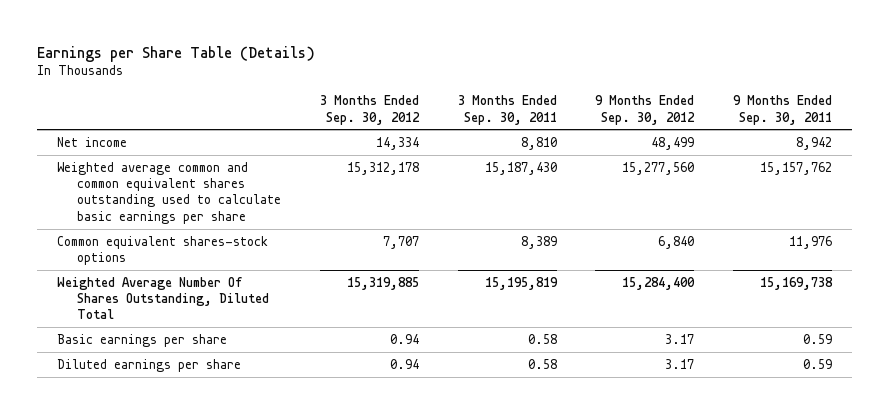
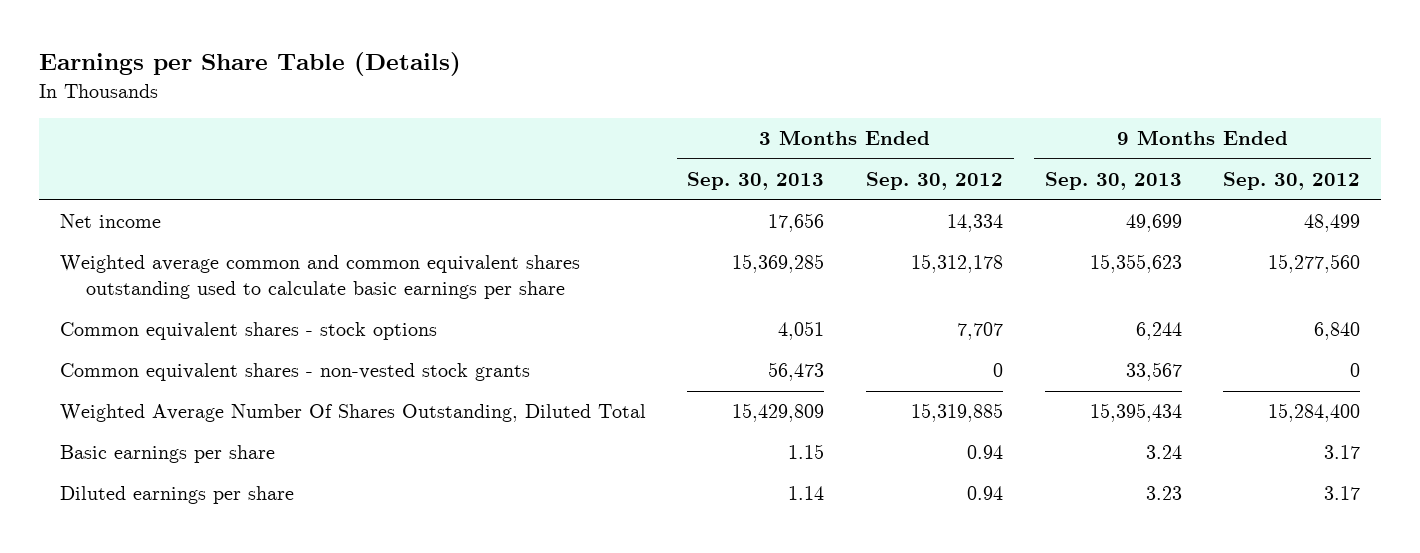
[457,95,557,125] 3 Months Ended Sep. 30, 2011 -> none
[733,95,833,125] 9 Months Ended Sep. 30, 2011 -> none
none -> [687,172,825,191] Sep. 30, 2013
none -> [1044,172,1182,191] Sep. 30, 2013
[56,235,268,266] Common equivalent shares-stock options -> [59,322,437,341] Common equivalent shares - stock options
none -> [59,363,530,382] Common equivalent shares - non-vested stock grants

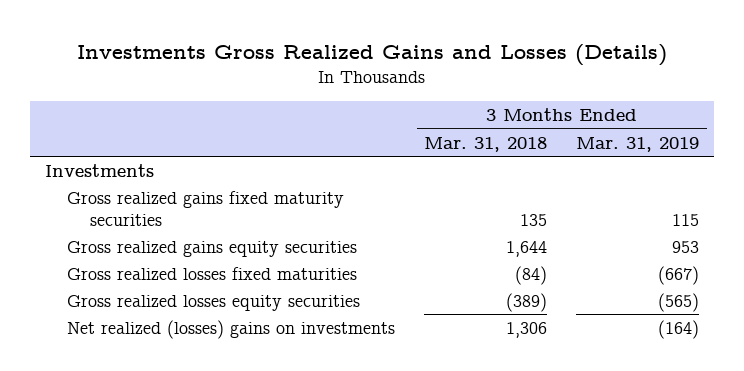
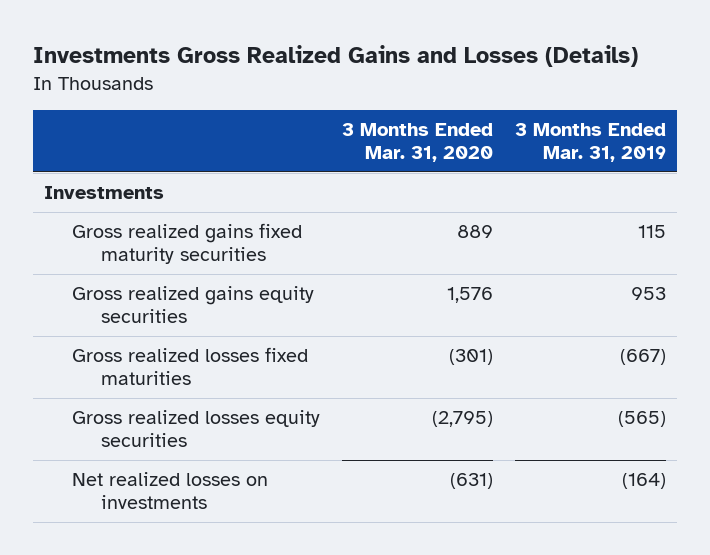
[424,136,548,152] Mar. 31, 2018 -> none
none -> [342,123,494,163] 3 Months Ended Mar. 31, 2020
[67,319,396,339] Net realized (losses) gains on investments -> [72,472,269,510] Net realized losses on investments

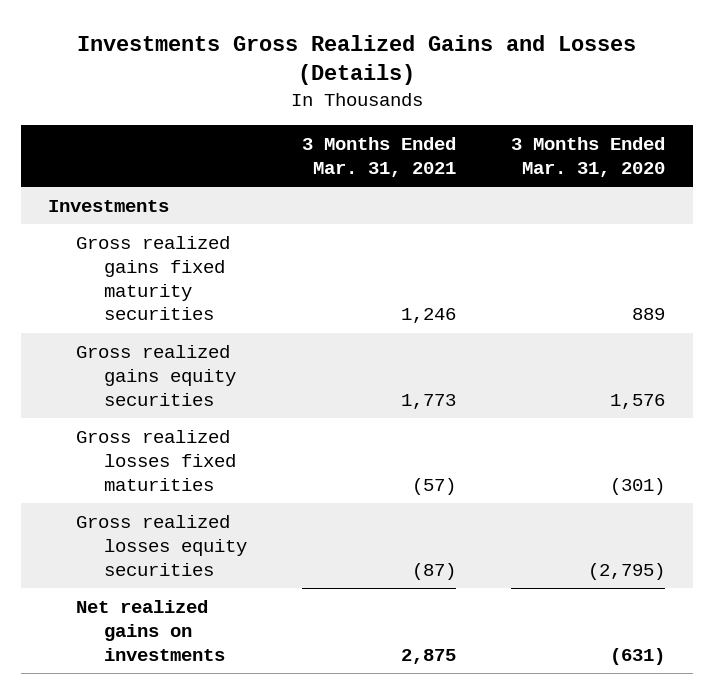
[515,123,667,163] 3 Months Ended Mar. 31, 2019 -> none
none -> [302,137,457,178] 3 Months Ended Mar. 31, 2021
[72,472,269,510] Net realized losses on investments -> [76,600,226,661] Net realized gains on investments

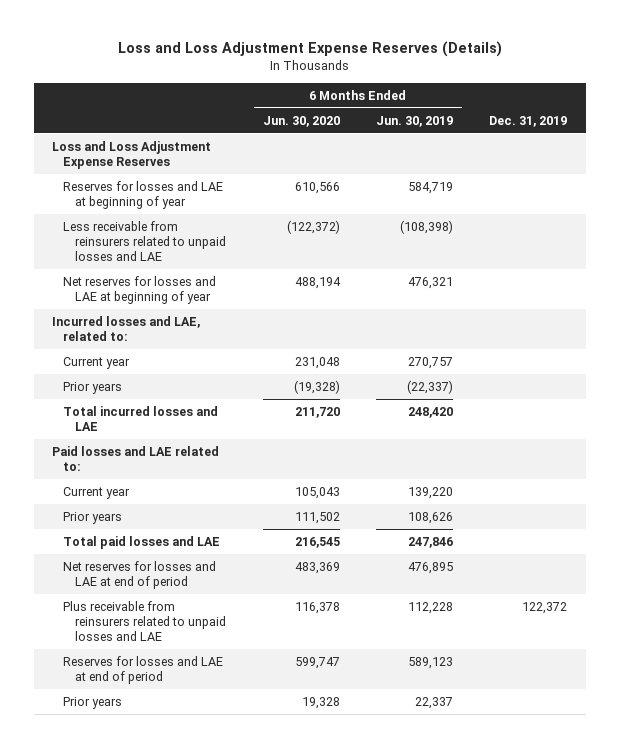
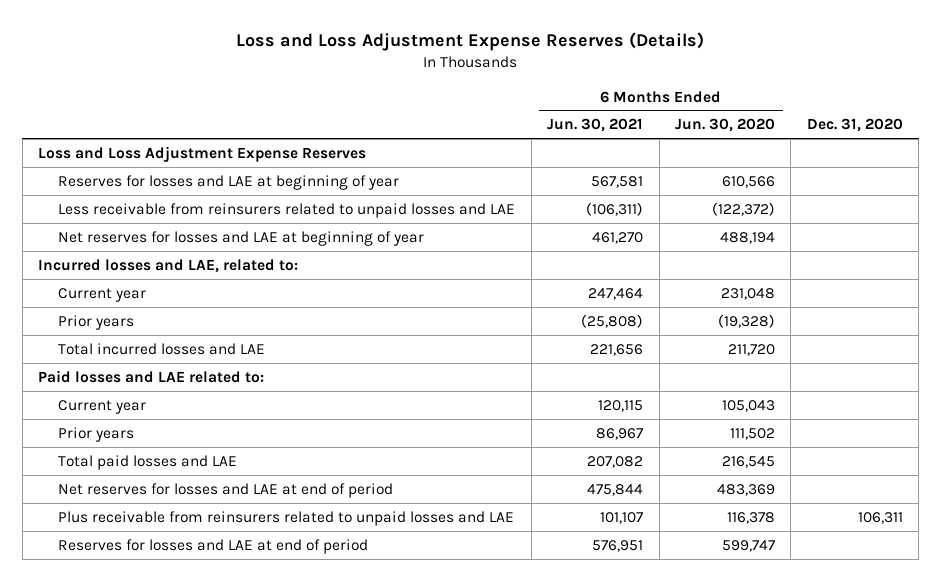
[375,115,453,127] Jun. 30, 2019 -> none
[489,115,568,127] Dec. 31, 2019 -> none
none -> [547,118,644,133] Jun. 30, 2021
none -> [806,118,903,133] Dec. 31, 2020
[63,696,123,709] Prior years -> none

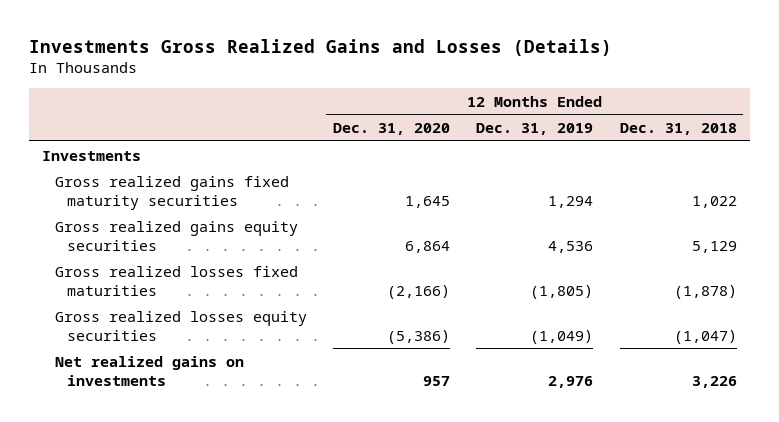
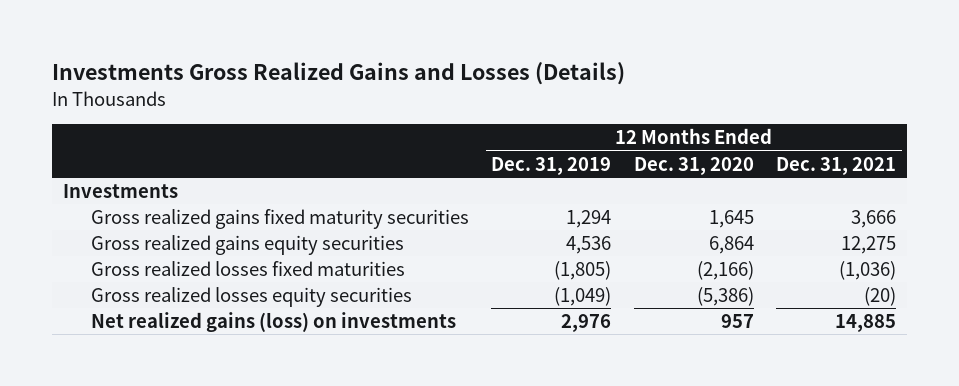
[619,123,737,136] Dec. 31, 2018 -> none
none -> [776,156,897,175] Dec. 31, 2021
[54,355,244,386] Net realized gains on investments -> [90,311,456,332] Net realized gains (loss) on investments

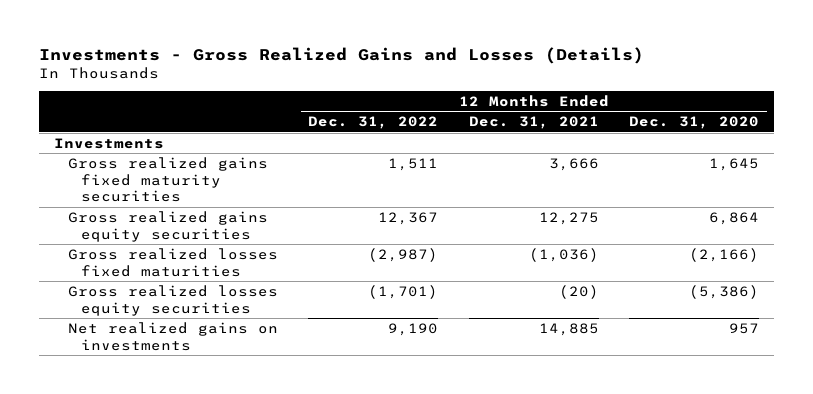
[51,62,625,86] Investments Gross Realized Gains and Losses (Details) -> [39,46,645,64] Investments - Gross Realized Gains and Losses (Details)
[491,156,612,175] Dec. 31, 2019 -> none
none -> [308,116,439,130] Dec. 31, 2022
[90,311,456,332] Net realized gains (loss) on investments -> [67,321,278,351] Net realized gains on investments

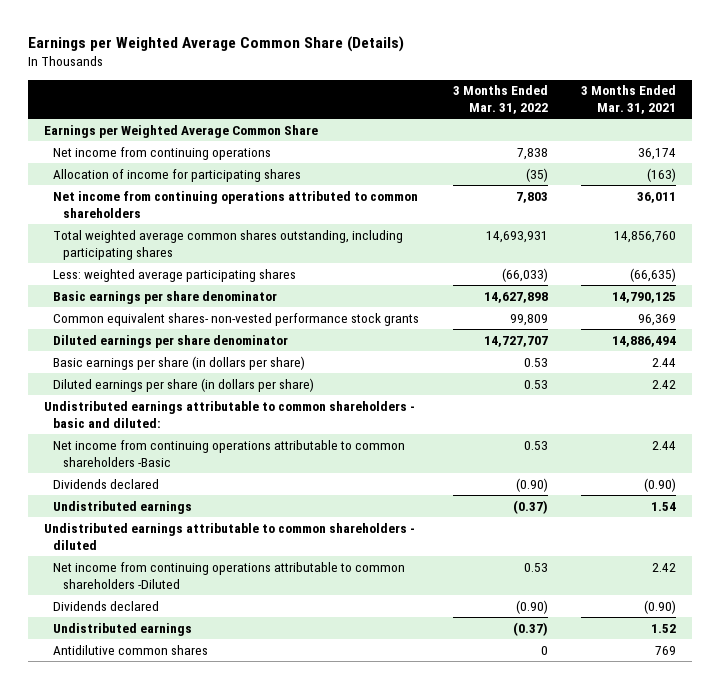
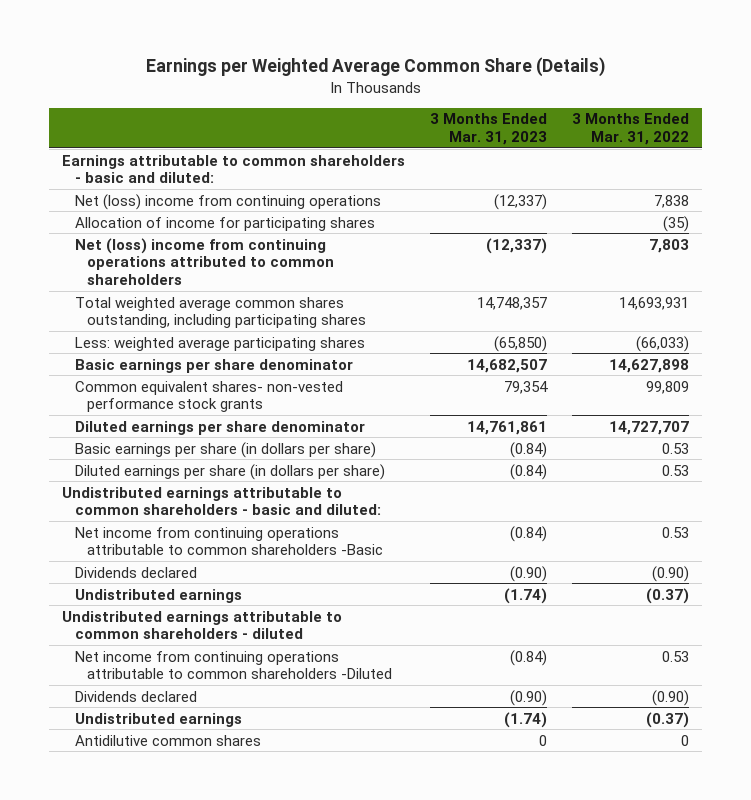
[580,85,676,115] 3 Months Ended Mar. 31, 2021 -> none
none -> [430,113,548,146] 3 Months Ended Mar. 31, 2023
[44,124,319,138] Earnings per Weighted Average Common Share -> [61,154,405,184] Earnings attributable to common shareholders - basic and diluted:
[53,146,272,160] Net income from continuing operations -> [74,193,381,210] Net (loss) income from continuing operations
[53,190,419,218] Net income from continuing operations attributed to common shareholders -> [74,237,335,286] Net (loss) income from continuing operations attributed to common shareholders

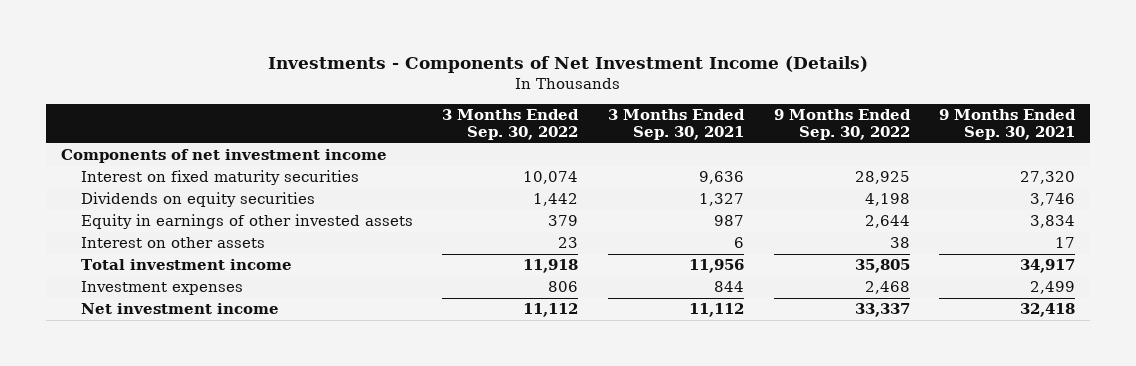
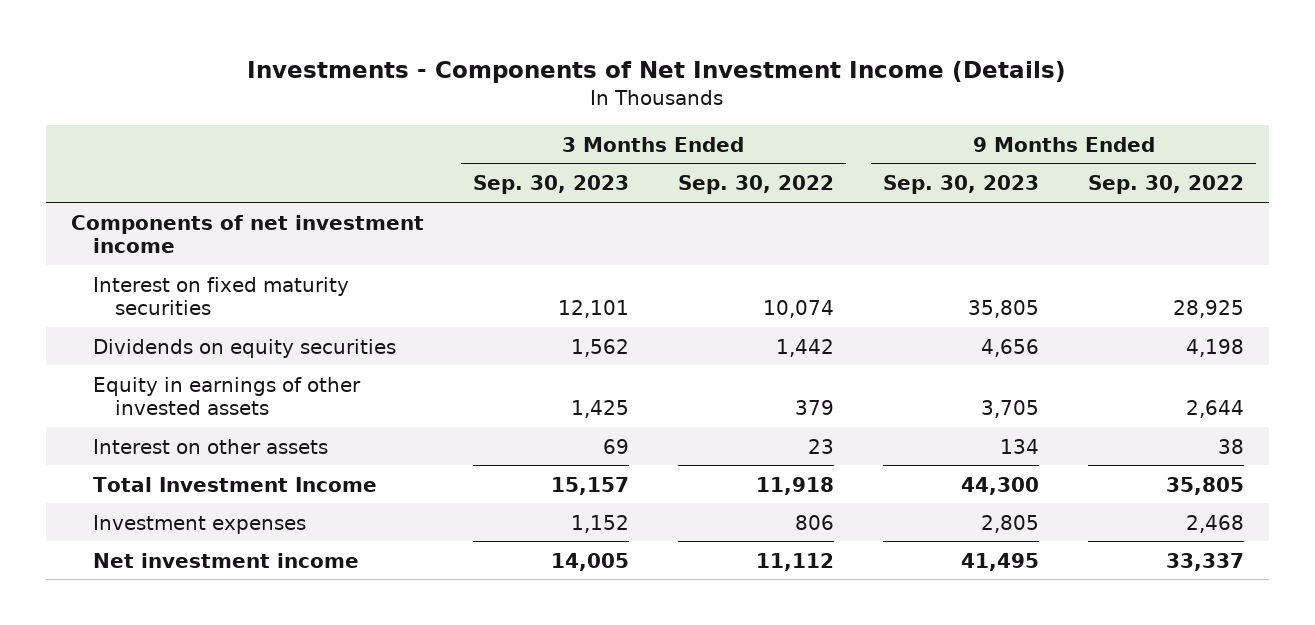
[608,108,746,140] 3 Months Ended Sep. 30, 2021 -> none
[939,108,1077,140] 9 Months Ended Sep. 30, 2021 -> none
none -> [472,175,629,195] Sep. 30, 2023
none -> [883,175,1040,195] Sep. 30, 2023
[80,259,292,271] Total investment income -> [93,476,378,492] Total Investment Income

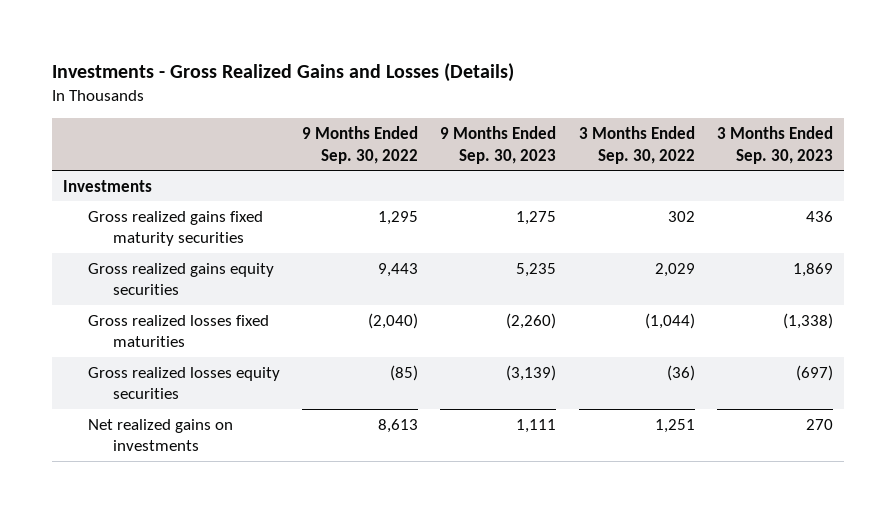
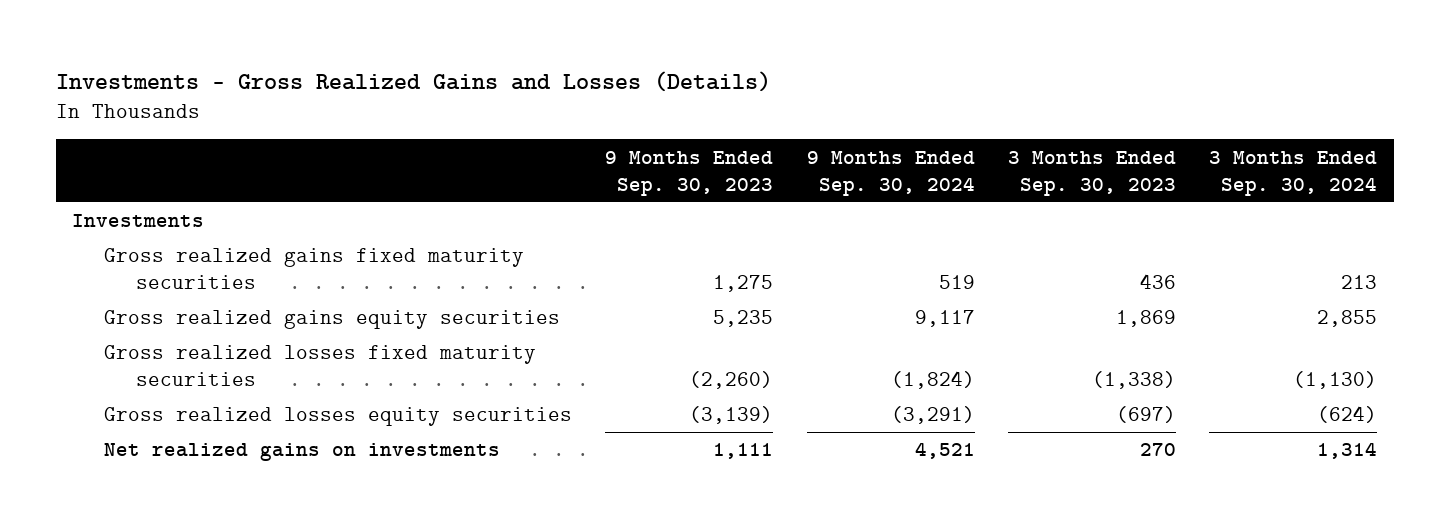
[302,126,419,164] 9 Months Ended Sep. 30, 2022 -> none
[578,126,695,164] 3 Months Ended Sep. 30, 2022 -> none
none -> [806,150,975,196] 9 Months Ended Sep. 30, 2024
none -> [1209,150,1378,196] 3 Months Ended Sep. 30, 2024
[87,314,269,348] Gross realized losses fixed maturities -> [104,345,537,387] Gross realized losses fixed maturity securities

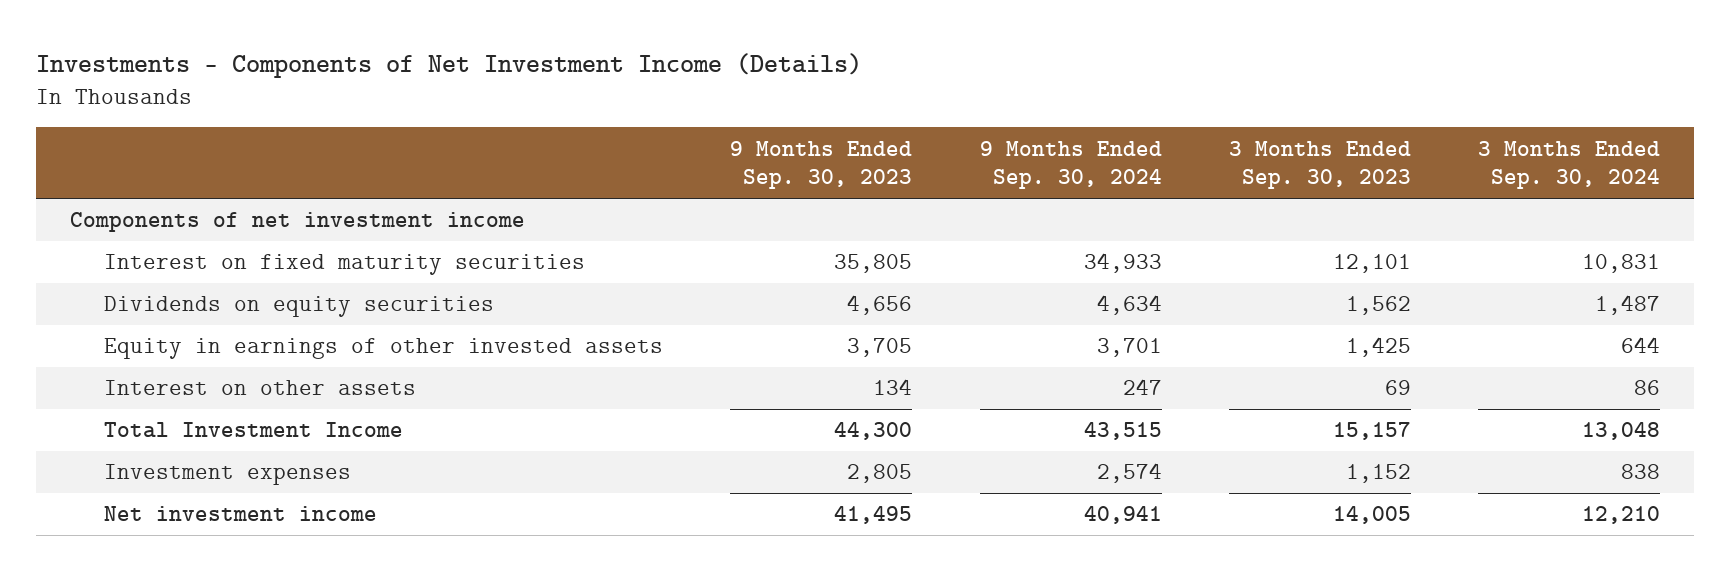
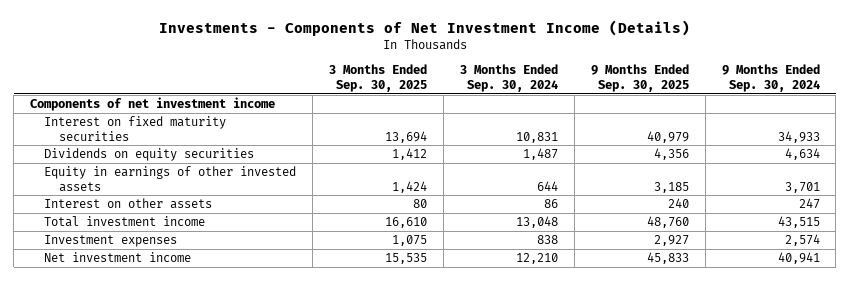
[730,140,913,190] 9 Months Ended Sep. 30, 2023 -> none
[1228,140,1411,190] 3 Months Ended Sep. 30, 2023 -> none
none -> [329,64,428,93] 3 Months Ended Sep. 30, 2025
none -> [590,64,689,93] 9 Months Ended Sep. 30, 2025
[104,422,404,439] Total Investment Income -> [44,216,206,228] Total investment income

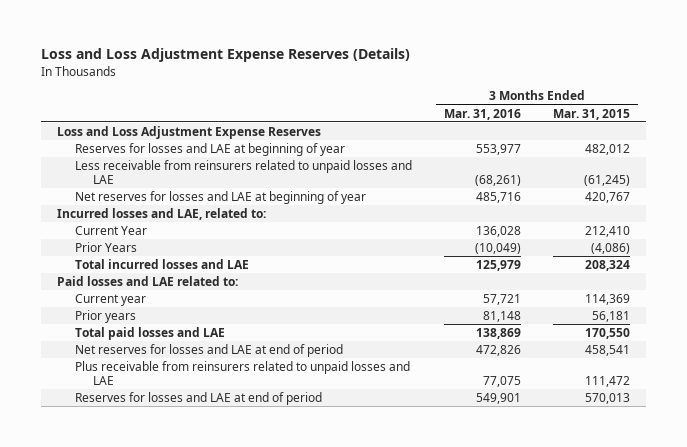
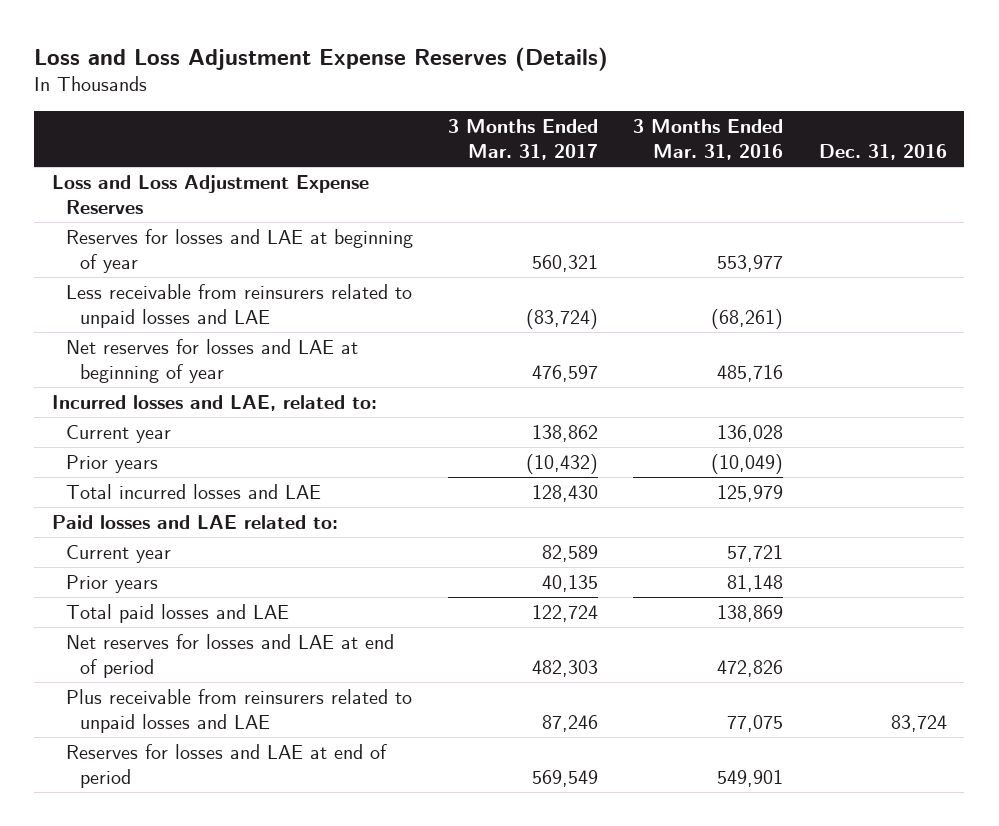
[553,108,631,120] Mar. 31, 2015 -> none
none -> [448,119,599,160] 3 Months Ended Mar. 31, 2017
none -> [818,143,947,160] Dec. 31, 2016
[75,225,148,235] Current Year -> [66,424,172,443] Current year
[75,241,138,252] Prior Years -> [66,454,159,473] Prior years

